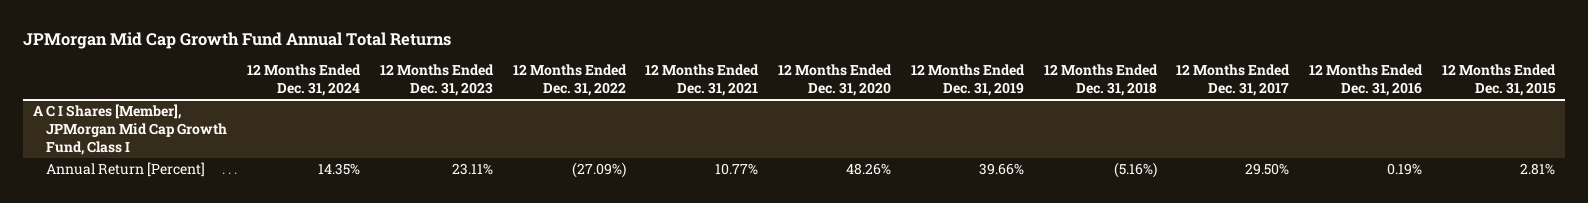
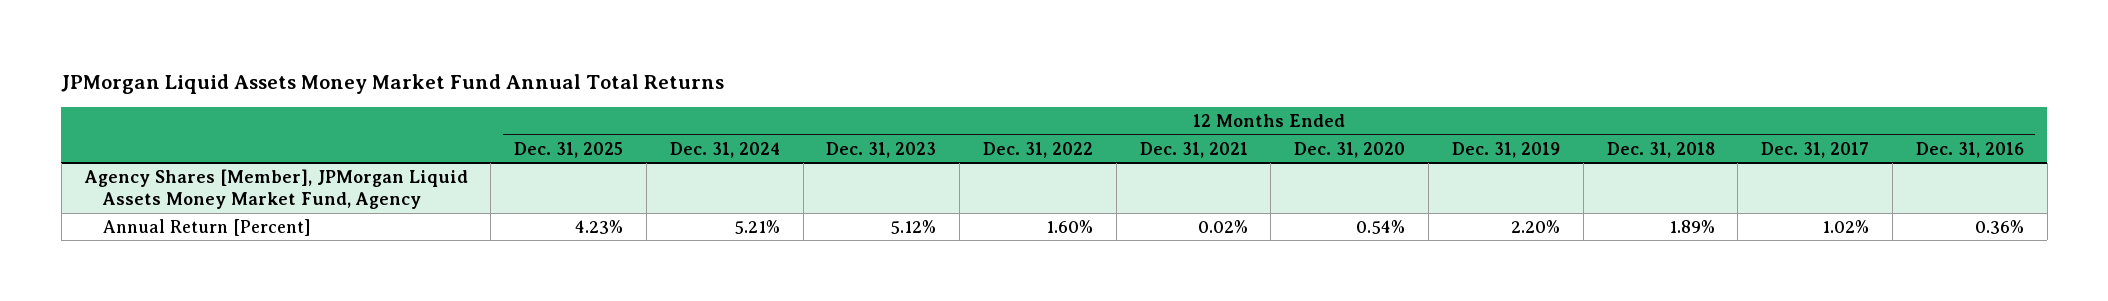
[22,31,451,49] JPMorgan Mid Cap Growth Fund Annual Total Returns -> [61,74,725,95] JPMorgan Liquid Assets Money Market Fund Annual Total Returns
[1442,64,1557,97] 12 Months Ended Dec. 31, 2015 -> none
none -> [514,141,624,158] Dec. 31, 2025
[32,104,228,156] A C I Shares [Member], JPMorgan Mid Cap Growth Fund, Class I -> none
none -> [83,168,468,210] Agency Shares [Member], JPMorgan Liquid Assets Money Market Fund, Agency
[318,163,361,176] 14.35% -> [733,219,780,234] 5.21%
[451,163,493,176] 23.11% -> [890,219,937,234] 5.12%
[571,162,626,179] (27.09%) -> [1046,219,1094,233] 1.60%
[715,163,759,176] 10.77% -> [1197,219,1248,233] 0.02%
[846,163,892,176] 48.26% -> [1356,219,1406,234] 0.54%
[978,163,1024,176] 39.66% -> [1510,219,1560,233] 2.20%
[1113,162,1157,179] (5.16%) -> [1668,219,1715,233] 1.89%
[1245,163,1290,176] 29.50% -> [1822,219,1870,233] 1.02%
[1387,163,1423,176] 0.19% -> [1974,219,2024,234] 0.36%

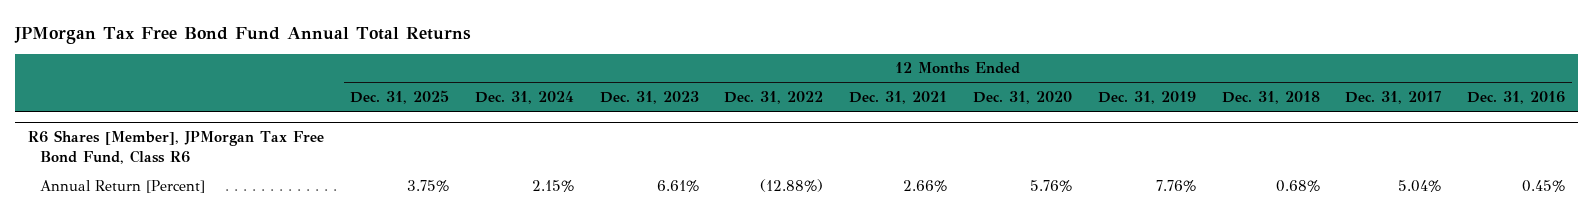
[61,74,725,95] JPMorgan Liquid Assets Money Market Fund Annual Total Returns -> [14,26,472,44] JPMorgan Tax Free Bond Fund Annual Total Returns
[83,168,468,210] Agency Shares [Member], JPMorgan Liquid Assets Money Market Fund, Agency -> none
none -> [28,130,325,164] R6 Shares [Member], JPMorgan Tax Free Bond Fund, Class R6
[575,219,624,234] 4.23% -> [406,179,449,192] 3.75%
[733,219,780,234] 5.21% -> [531,179,574,192] 2.15%
[890,219,937,234] 5.12% -> [656,179,699,192] 6.61%
[1046,219,1094,233] 1.60% -> [760,178,824,192] (12.88%)
[1197,219,1248,233] 0.02% -> [903,179,948,192] 2.66%
[1356,219,1406,234] 0.54% -> [1030,179,1073,192] 5.76%
[1510,219,1560,233] 2.20% -> [1155,179,1196,192] 7.76%
[1668,219,1715,233] 1.89% -> [1275,179,1320,192] 0.68%
[1822,219,1870,233] 1.02% -> [1398,179,1442,192] 5.04%
[1974,219,2024,234] 0.36% -> [1522,179,1566,192] 0.45%

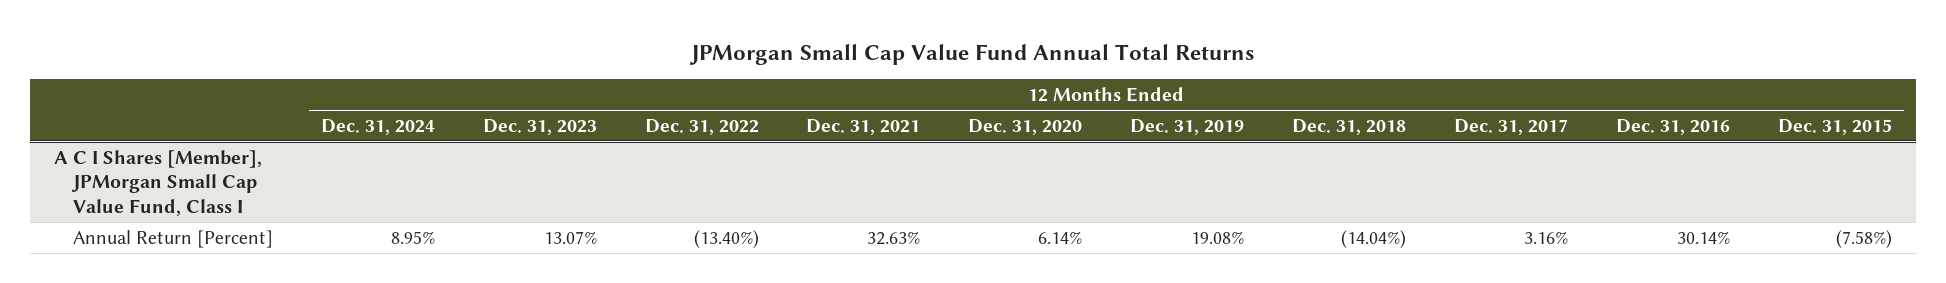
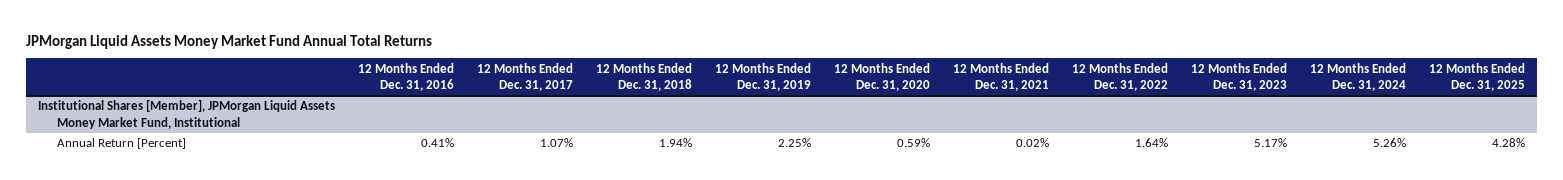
[688,43,1254,65] JPMorgan Small Cap Value Fund Annual Total Returns -> [26,34,433,49] JPMorgan Liquid Assets Money Market Fund Annual Total Returns
[1777,118,1892,135] Dec. 31, 2015 -> none
none -> [1429,62,1526,92] 12 Months Ended Dec. 31, 2025
[53,149,262,216] A C I Shares [Member], JPMorgan Small Cap Value Fund, Class I -> none
none -> [37,99,335,129] Institutional Shares [Member], JPMorgan Liquid Assets Money Market Fund, Institutional
[390,230,435,244] 8.95% -> [1373,138,1407,148] 5.26%
[543,230,597,244] 13.07% -> [1253,138,1287,148] 5.17%
[693,229,759,248] (13.40%) -> [1134,138,1168,148] 1.64%
[867,230,921,245] 32.63% -> [1015,138,1049,148] 0.02%
[1038,230,1083,244] 6.14% -> [896,138,930,148] 0.59%
[1191,230,1245,244] 19.08% -> [777,138,811,148] 2.25%
[1341,229,1407,248] (14.04%) -> [658,138,692,148] 1.94%
[1524,230,1569,244] 3.16% -> [539,138,573,148] 1.07%
[1677,230,1731,244] 30.14% -> [420,138,454,148] 0.41%

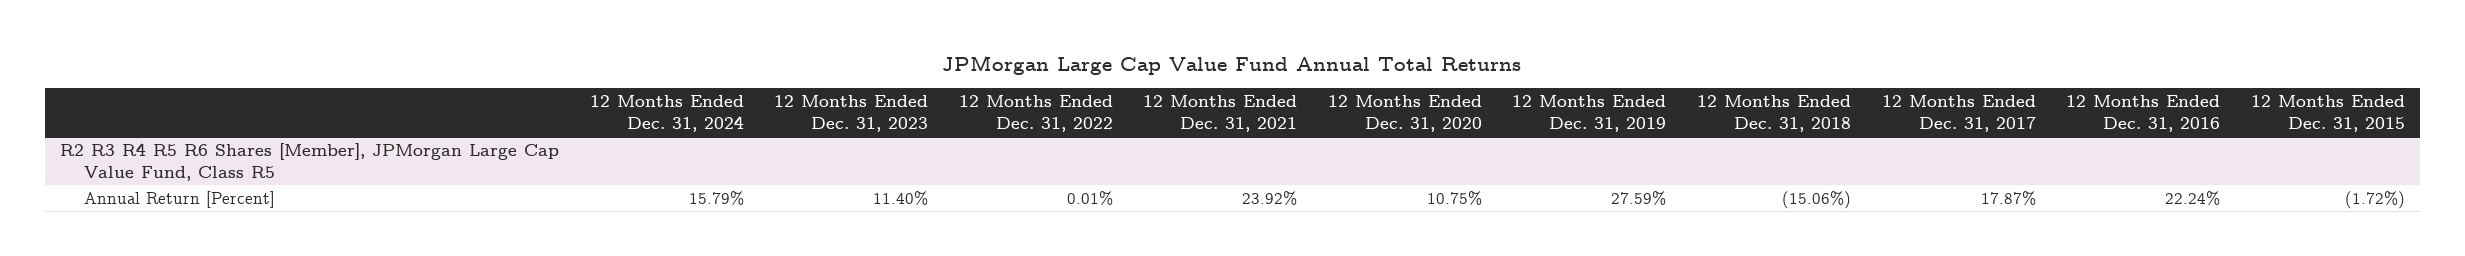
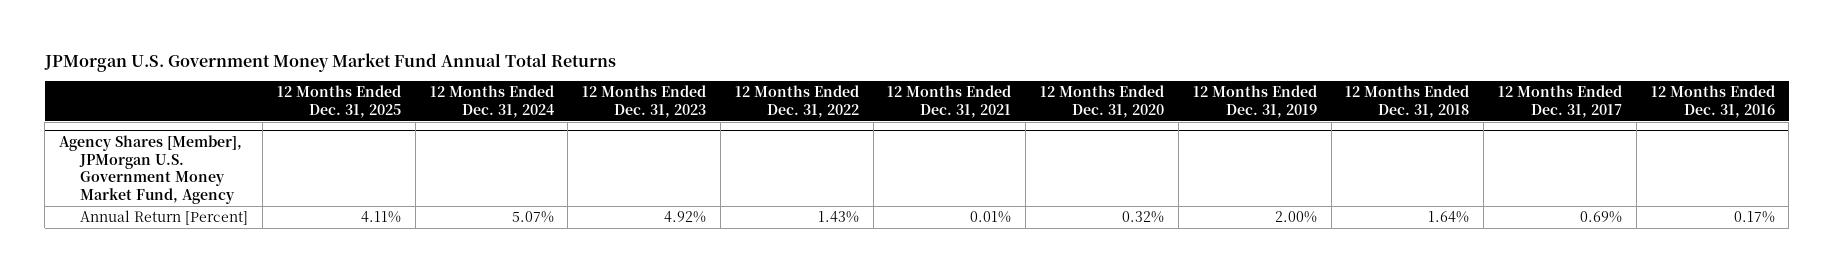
[942,55,1522,76] JPMorgan Large Cap Value Fund Annual Total Returns -> [43,52,616,72] JPMorgan U.S. Government Money Market Fund Annual Total Returns
[2250,95,2405,132] 12 Months Ended Dec. 31, 2015 -> none
none -> [276,84,401,118] 12 Months Ended Dec. 31, 2025
[60,143,560,181] R2 R3 R4 R5 R6 Shares [Member], JPMorgan Large Cap Value Fund, Class R5 -> none
none -> [59,135,243,205] Agency Shares [Member], JPMorgan U.S. Government Money Market Fund, Agency
[688,191,744,206] 15.79% -> [511,211,554,224] 5.07%
[873,191,929,206] 11.40% -> [664,211,707,224] 4.92%
[1066,191,1113,206] 0.01% -> [817,211,859,224] 1.43%
[1242,191,1298,206] 23.92% -> [970,211,1012,224] 0.01%
[1426,191,1482,206] 10.75% -> [1122,211,1165,224] 0.32%
[1611,191,1667,206] 27.59% -> [1274,211,1317,224] 2.00%
[1781,191,1851,210] (15.06%) -> [1428,211,1470,224] 1.64%
[1980,191,2036,206] 17.87% -> [1579,211,1622,224] 0.69%
[2165,191,2221,206] 22.24% -> [1733,211,1775,224] 0.17%

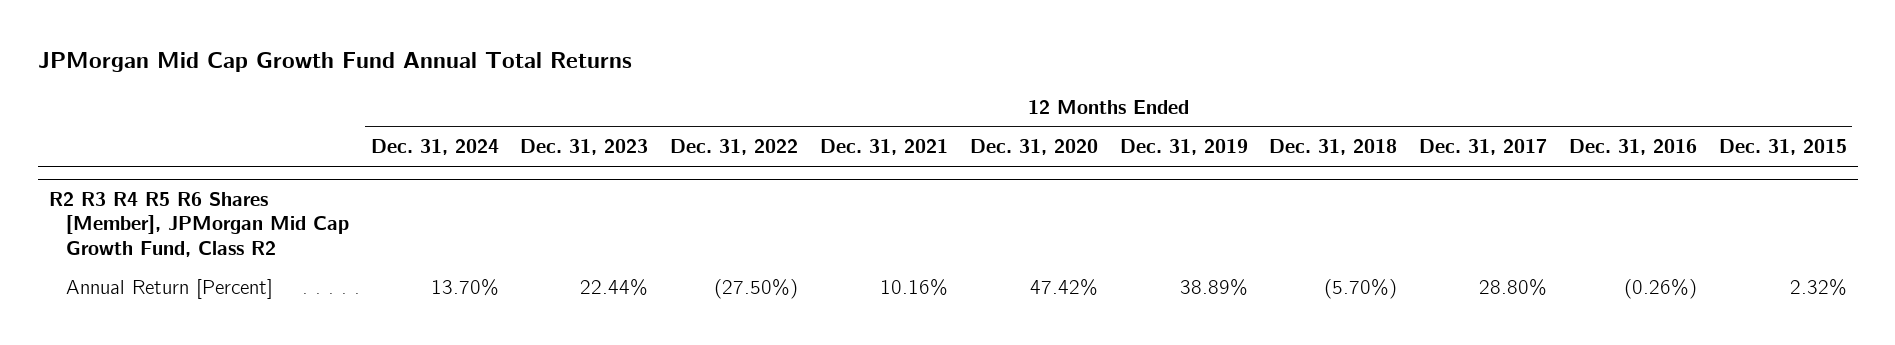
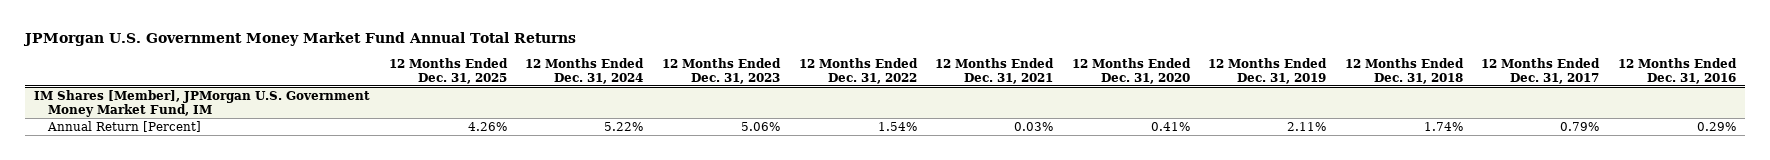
[37,51,632,72] JPMorgan Mid Cap Growth Fund Annual Total Returns -> [22,32,576,47] JPMorgan U.S. Government Money Market Fund Annual Total Returns
[1718,139,1847,156] Dec. 31, 2015 -> none
none -> [388,57,508,84] 12 Months Ended Dec. 31, 2025
[48,191,349,258] R2 R3 R4 R5 R6 Shares [Member], JPMorgan Mid Cap Growth Fund, Class R2 -> none
none -> [34,89,371,117] IM Shares [Member], JPMorgan U.S. Government Money Market Fund, IM
[430,279,499,297] 13.70% -> [604,121,644,131] 5.22%
[580,279,649,297] 22.44% -> [740,121,780,131] 5.06%
[714,279,799,300] (27.50%) -> [877,121,917,131] 1.54%
[880,279,949,297] 10.16% -> [1014,121,1054,131] 0.03%
[1029,279,1098,297] 47.42% -> [1150,121,1190,131] 0.41%
[1179,279,1248,297] 38.89% -> [1287,121,1327,131] 2.11%
[1324,279,1398,300] (5.70%) -> [1423,121,1463,131] 1.74%
[1479,279,1548,297] 28.80% -> [1560,121,1600,131] 0.79%
[1623,279,1697,300] (0.26%) -> [1697,121,1737,131] 0.29%

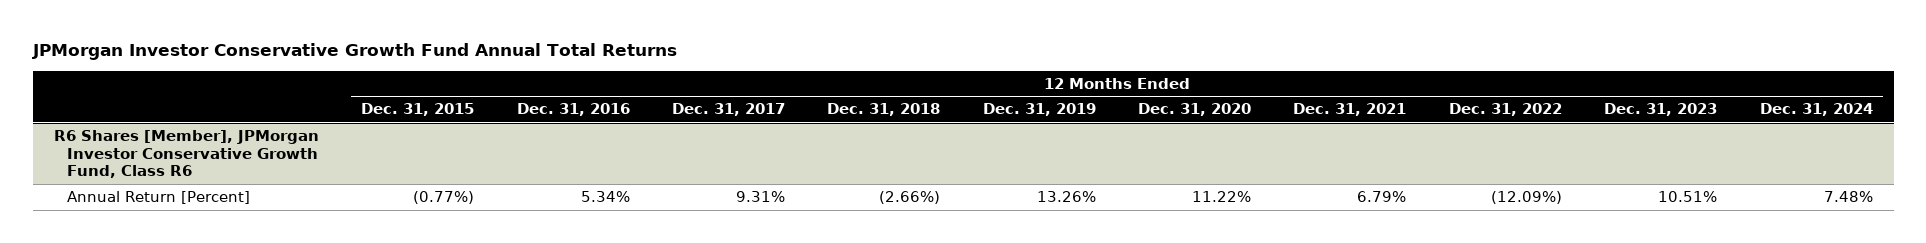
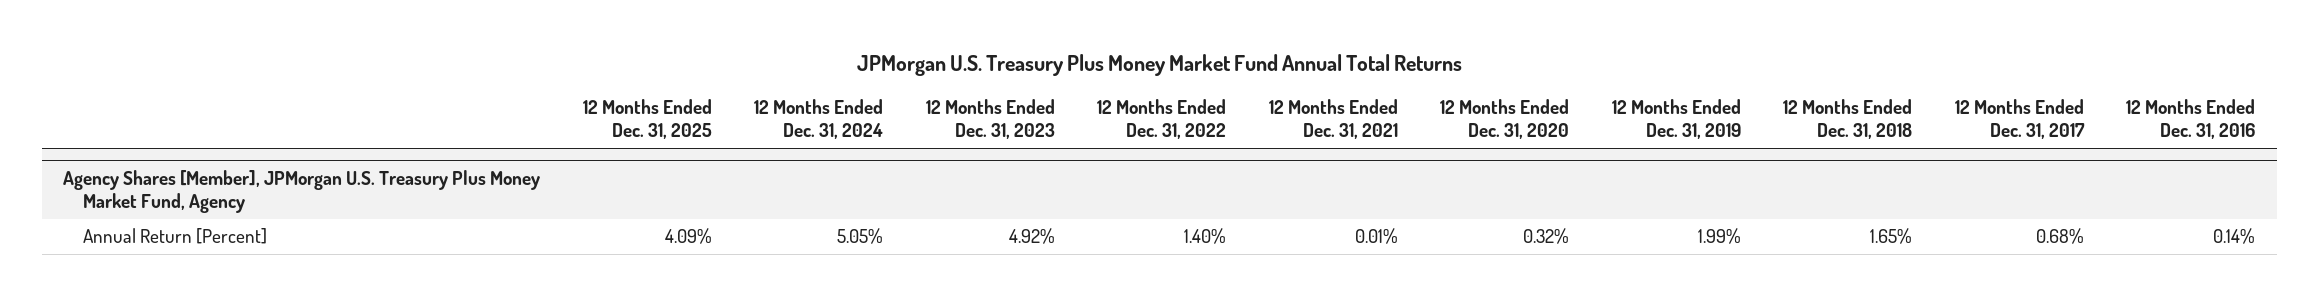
[31,42,677,60] JPMorgan Investor Conservative Growth Fund Annual Total Returns -> [857,54,1463,77] JPMorgan U.S. Treasury Plus Money Market Fund Annual Total Returns
[361,103,475,117] Dec. 31, 2015 -> none
none -> [582,99,712,140] 12 Months Ended Dec. 31, 2025
[53,130,319,179] R6 Shares [Member], JPMorgan Investor Conservative Growth Fund, Class R6 -> none
none -> [63,169,541,213] Agency Shares [Member], JPMorgan U.S. Treasury Plus Money Market Fund, Agency
[580,191,630,203] 5.34% -> [2213,228,2256,245] 0.14%
[735,191,785,203] 9.31% -> [2035,228,2084,245] 0.68%
[879,191,941,205] (2.66%) -> [1870,228,1913,245] 1.65%
[1036,191,1096,203] 13.26% -> [1697,228,1741,245] 1.99%
[1192,191,1252,203] 11.22% -> [1523,228,1570,245] 0.32%
[1357,191,1407,203] 6.79% -> [1354,228,1398,245] 0.01%
[1490,191,1562,205] (12.09%) -> [1184,228,1227,245] 1.40%
[1658,191,1718,203] 10.51% -> [1008,228,1055,245] 4.92%
[1823,191,1873,203] 7.48% -> [837,228,884,245] 5.05%

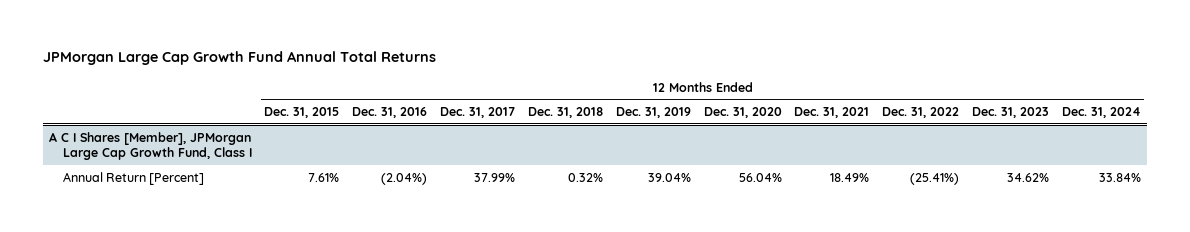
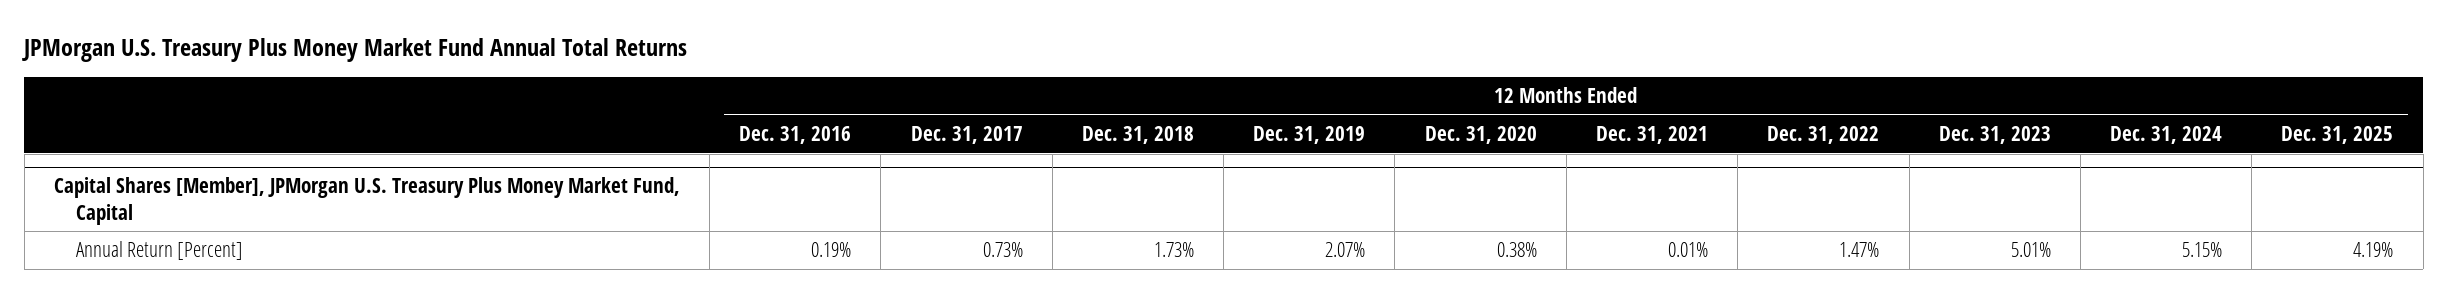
[42,51,436,66] JPMorgan Large Cap Growth Fund Annual Total Returns -> [22,38,688,63] JPMorgan U.S. Treasury Plus Money Market Fund Annual Total Returns
[264,107,340,119] Dec. 31, 2015 -> none
none -> [2281,126,2394,145] Dec. 31, 2025
[49,131,252,160] A C I Shares [Member], JPMorgan Large Cap Growth Fund, Class I -> none
none -> [53,177,680,225] Capital Shares [Member], JPMorgan U.S. Treasury Plus Money Market Fund, Capital
[381,172,428,185] (2.04%) -> [811,242,852,258] 0.19%
[474,172,516,182] 37.99% -> [982,242,1023,258] 0.73%
[567,172,603,182] 0.32% -> [1153,242,1194,258] 1.73%
[647,172,691,182] 39.04% -> [1325,242,1366,258] 2.07%
[738,172,782,182] 56.04% -> [1496,242,1537,258] 0.38%
[830,172,870,182] 18.49% -> [1668,242,1709,258] 0.01%
[910,172,960,185] (25.41%) -> [1839,242,1880,258] 1.47%
[1006,172,1049,182] 34.62% -> [2010,242,2051,258] 5.01%
[1098,172,1141,182] 33.84% -> [2182,242,2223,258] 5.15%

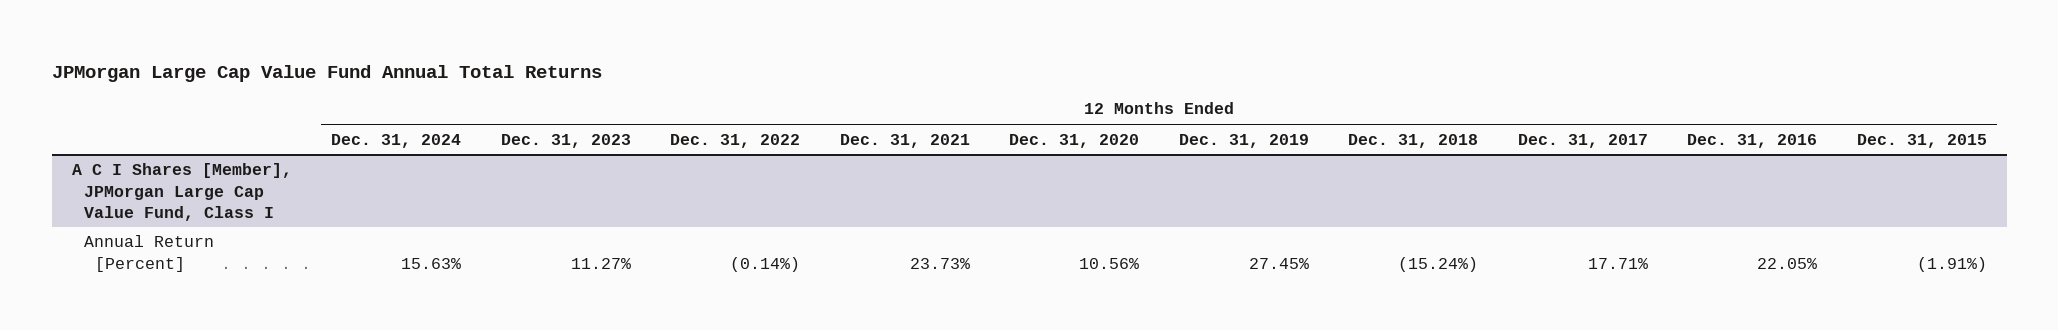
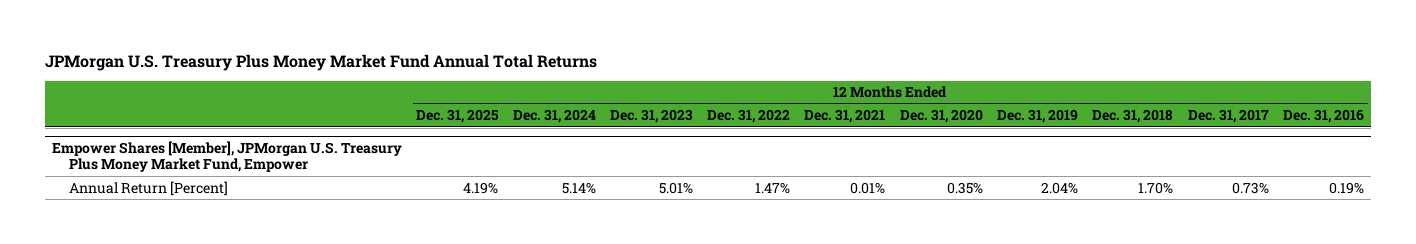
[51,64,602,82] JPMorgan Large Cap Value Fund Annual Total Returns -> [44,53,597,71] JPMorgan U.S. Treasury Plus Money Market Fund Annual Total Returns
[1856,133,1987,148] Dec. 31, 2015 -> none
none -> [416,109,500,124] Dec. 31, 2025
[71,163,292,221] A C I Shares [Member], JPMorgan Large Cap Value Fund, Class I -> none
none -> [51,140,402,173] Empower Shares [Member], JPMorgan U.S. Treasury Plus Money Market Fund, Empower
[401,257,462,269] 15.63% -> [561,181,596,194] 5.14%
[570,257,631,269] 11.27% -> [658,181,693,194] 5.01%
[730,256,801,272] (0.14%) -> [755,181,791,194] 1.47%
[909,257,970,269] 23.73% -> [850,181,886,194] 0.01%
[1079,257,1140,269] 10.56% -> [946,181,983,194] 0.35%
[1248,257,1309,269] 27.45% -> [1041,181,1079,194] 2.04%
[1398,256,1479,272] (15.24%) -> [1138,181,1174,194] 1.70%
[1587,257,1648,269] 17.71% -> [1231,181,1269,194] 0.73%
[1757,257,1818,269] 22.05% -> [1329,181,1365,194] 0.19%

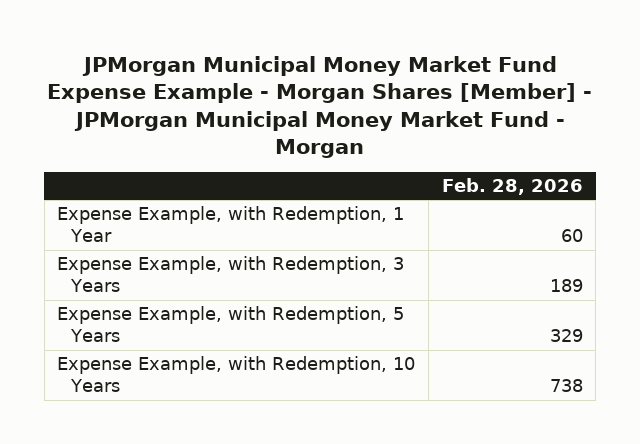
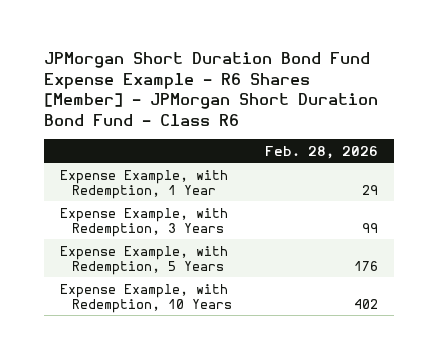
[47,55,593,159] JPMorgan Municipal Money Market Fund Expense Example - Morgan Shares [Member] - JPMorgan Municipal Money Market Fund - Morgan -> [43,52,378,126] JPMorgan Short Duration Bond Fund Expense Example - R6 Shares [Member] - JPMorgan Short Duration Bond Fund - Class R6
[560,229,583,243] 60 -> [362,184,379,195] 29
[549,279,583,293] 189 -> [362,222,379,233] 99
[549,329,583,343] 329 -> [354,260,379,271] 176
[549,379,583,393] 738 -> [354,298,379,309] 402

